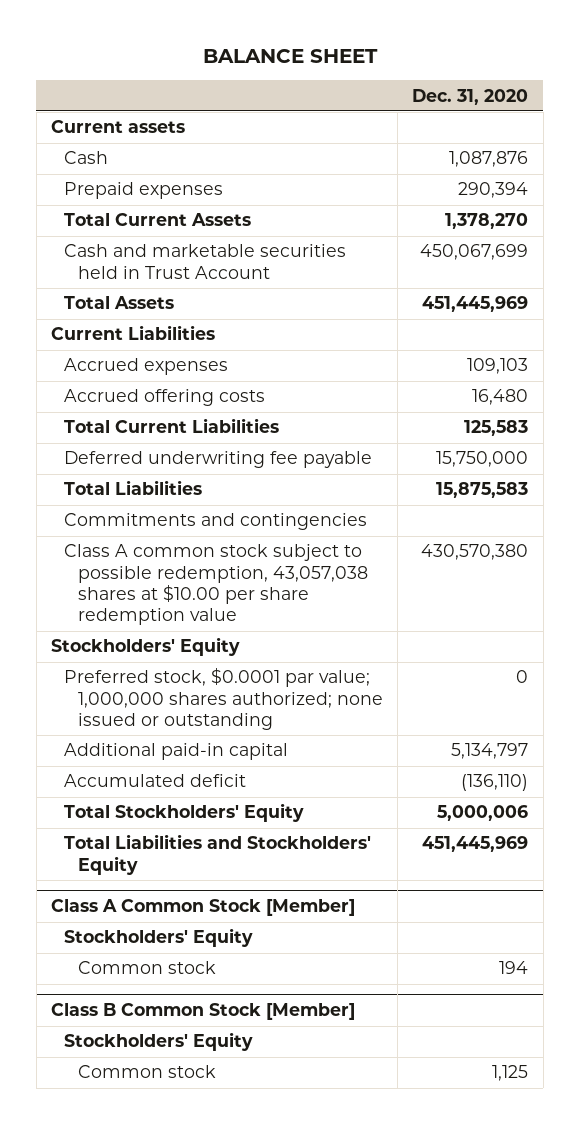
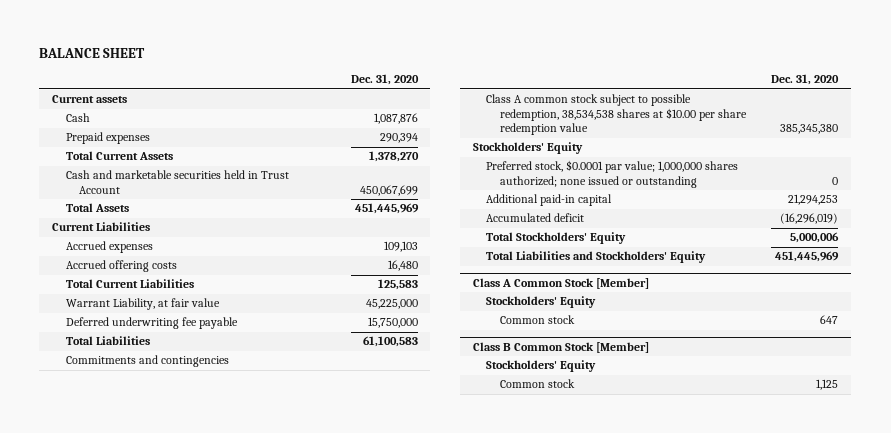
none -> [65,298,220,311] Warrant Liability, at fair value
[436,482,529,499] 15,875,583 -> [362,336,418,348] 61,100,583
[64,544,368,626] Class A common stock subject to possible redemption, 43,057,038 shares at $10.00 per share redemption value -> [486,94,747,136] Class A common stock subject to possible redemption, 38,534,538 shares at $10.00 per share redemption value
[421,544,529,561] 430,570,380 -> [780,124,839,135] 385,345,380
[451,743,529,760] 5,134,797 -> [788,194,839,206] 21,294,253
[461,774,529,792] (136,110) -> [780,213,839,225] (16,296,019)
[499,961,529,975] 194 -> [820,315,839,325] 647

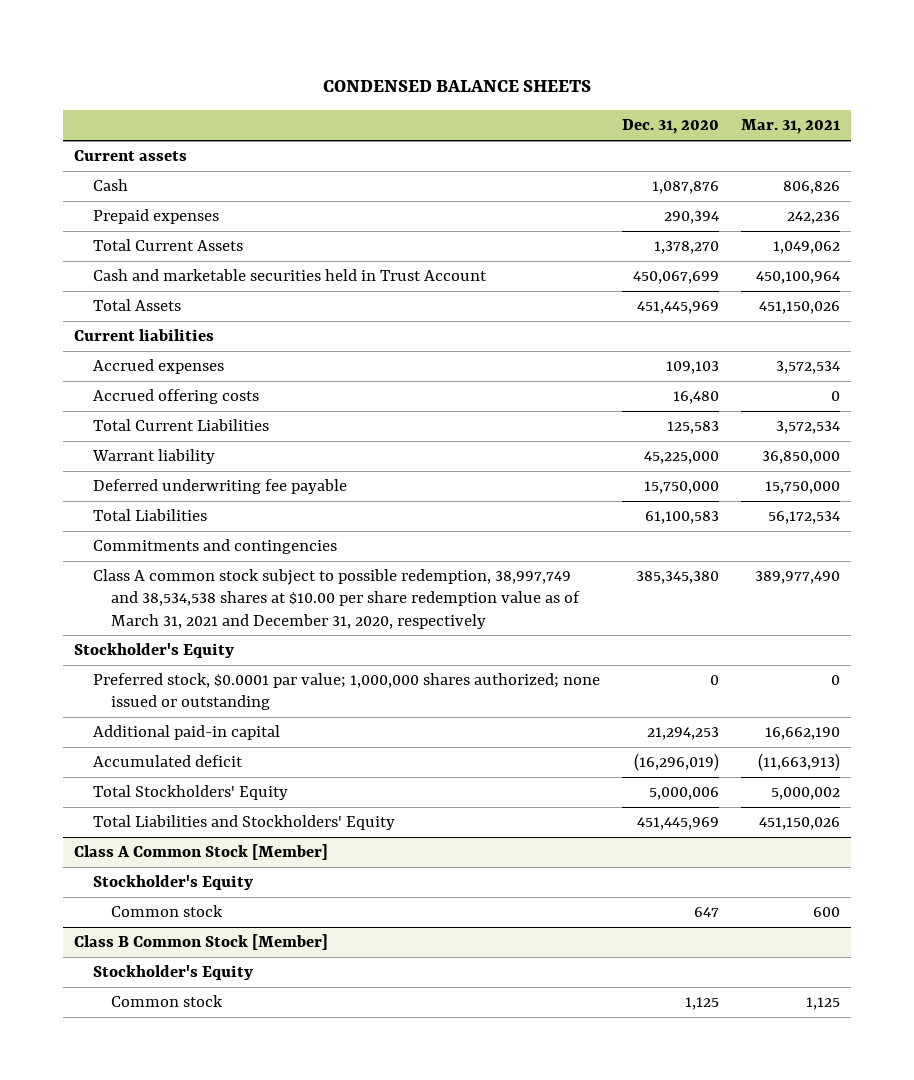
[39,48,146,59] BALANCE SHEET -> [323,79,592,92] CONDENSED BALANCE SHEETS
none -> [740,119,840,135] Mar. 31, 2021
[52,222,151,232] Current Liabilities -> [74,329,215,342] Current liabilities
[65,298,220,311] Warrant Liability, at fair value -> [91,449,215,465] Warrant liability
[486,94,747,136] Class A common stock subject to possible redemption, 38,534,538 shares at $10.00 per share redemption value -> [92,569,581,629] Class A common stock subject to possible redemption, 38,997,749 and 38,534,538 shares at $10.00 per share redemption value as of March 31, 2021 and December 31, 2020, respectively
[473,142,584,155] Stockholders' Equity -> [74,643,235,659] Stockholder's Equity
[486,296,597,309] Stockholders' Equity -> [92,875,253,891] Stockholder's Equity
[486,360,597,373] Stockholders' Equity -> [92,965,253,981] Stockholder's Equity

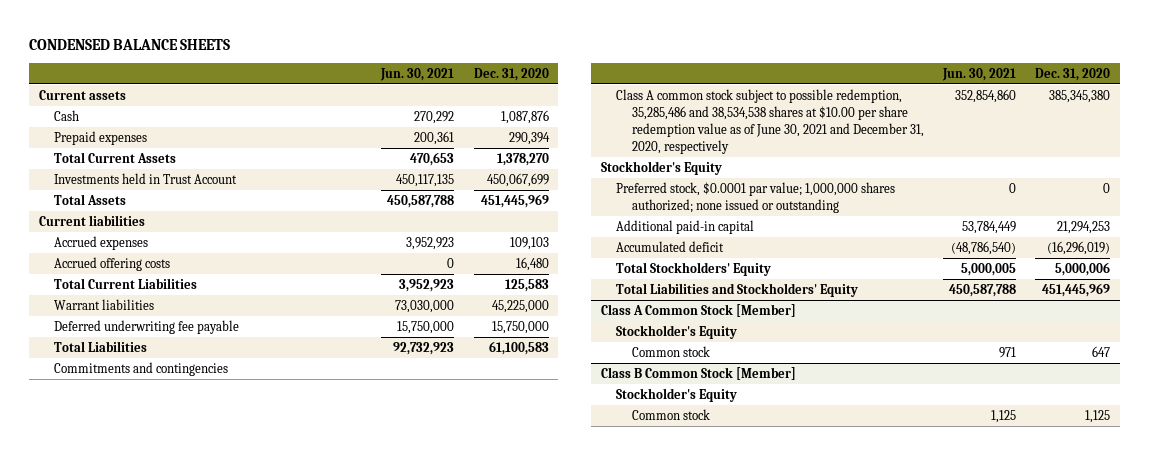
[740,119,840,135] Mar. 31, 2021 -> none
none -> [380,67,455,81] Jun. 30, 2021
[92,269,487,282] Cash and marketable securities held in Trust Account -> [54,172,238,184] Investments held in Trust Account
[91,449,215,465] Warrant liability -> [54,298,155,310] Warrant liabilities
[92,569,581,629] Class A common stock subject to possible redemption, 38,997,749 and 38,534,538 shares at $10.00 per share redemption value as of March 31, 2021 and December 31, 2020, respectively -> [616,88,924,154] Class A common stock subject to possible redemption, 35,285,486 and 38,534,538 shares at $10.00 per share redemption value as of June 30, 2021 and December 31, 2020, respectively

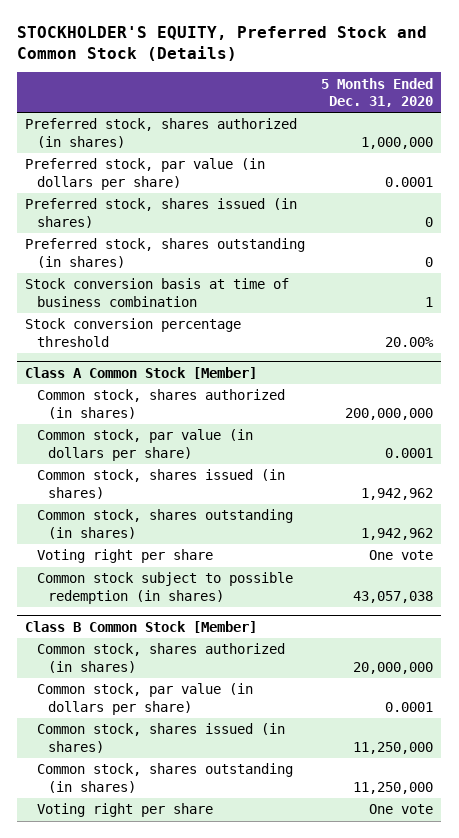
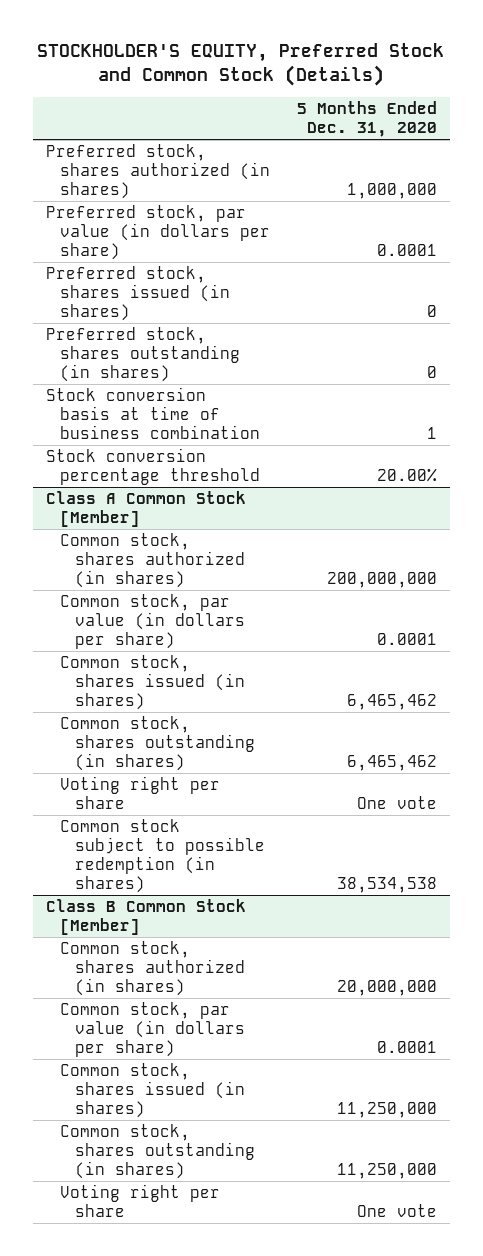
[361,487,434,500] 1,942,962 -> [346,693,437,710] 6,465,462
[361,527,434,540] 1,942,962 -> [346,754,437,771] 6,465,462
[353,590,434,603] 43,057,038 -> [336,876,437,893] 38,534,538

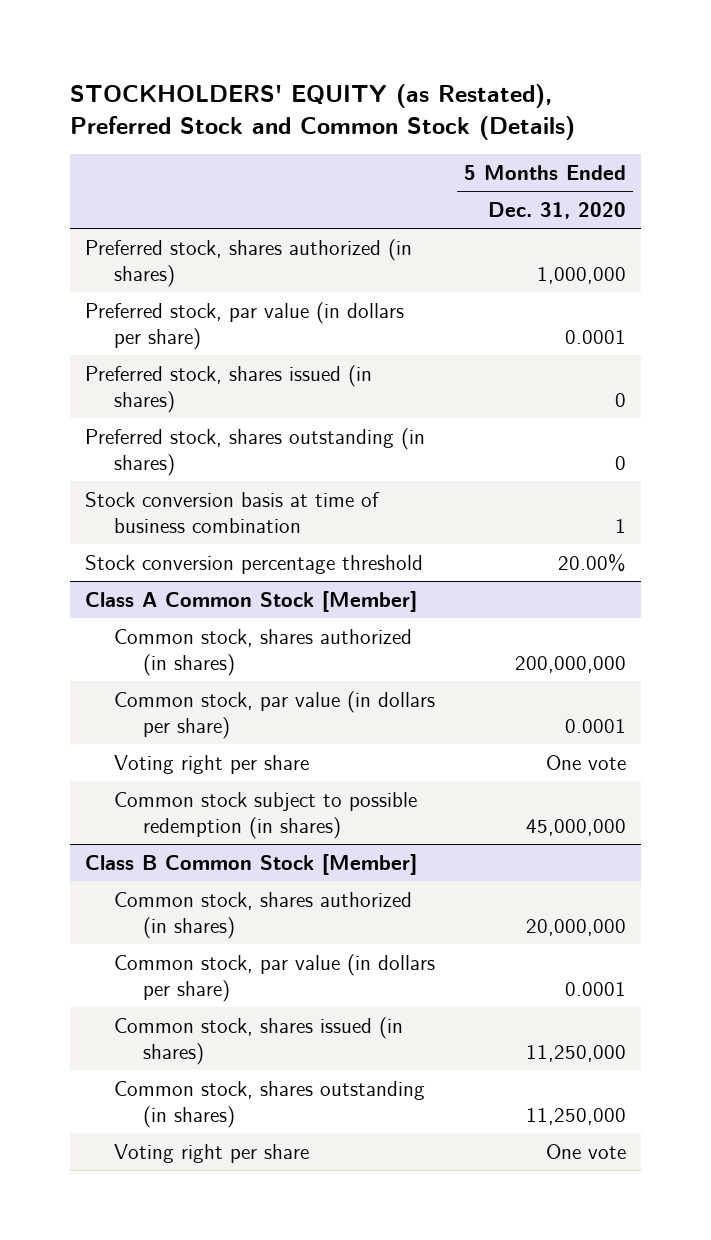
[37,43,445,87] STOCKHOLDER'S EQUITY, Preferred Stock and Common Stock (Details) -> [69,83,575,140] STOCKHOLDERS' EQUITY (as Restated), Preferred Stock and Common Stock (Details)
[60,655,245,710] Common stock, shares issued (in shares) -> none
[60,716,255,771] Common stock, shares outstanding (in shares) -> none
[336,876,437,893] 38,534,538 -> [526,818,627,836] 45,000,000

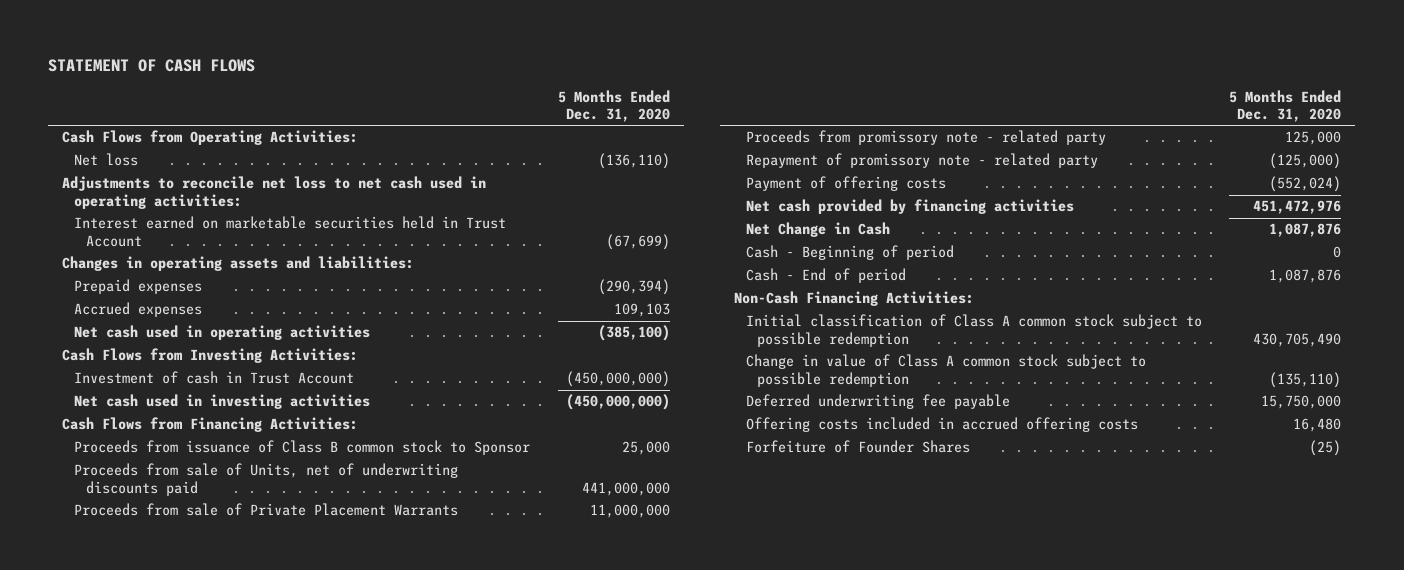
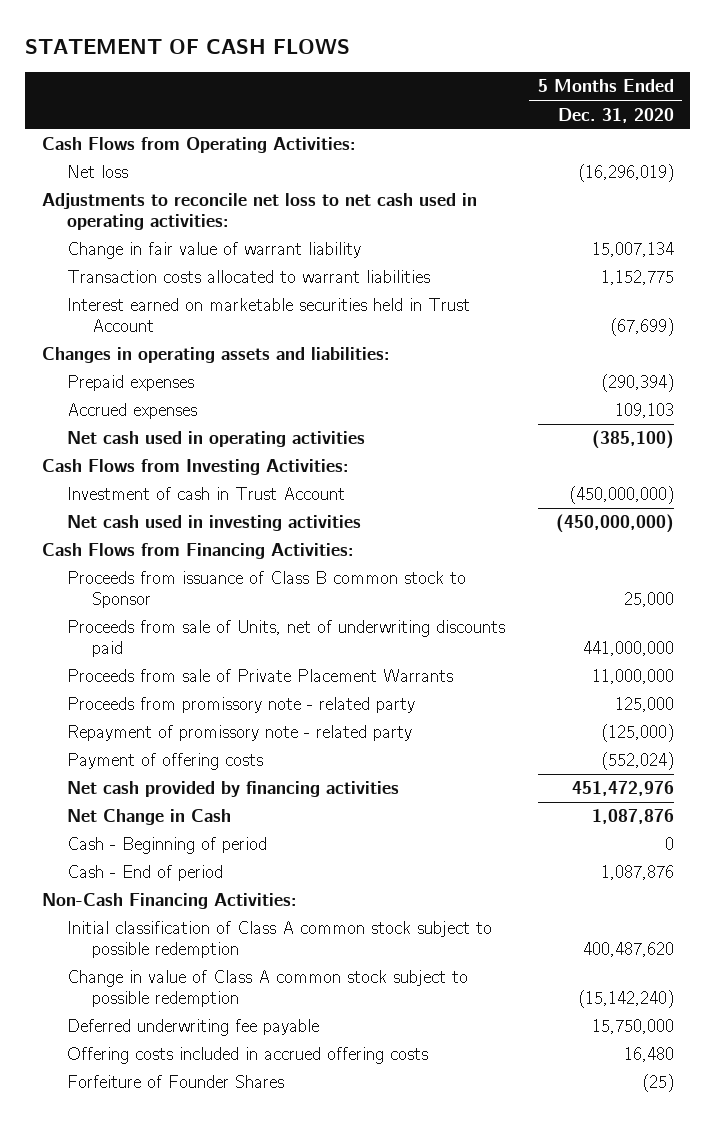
[597,153,670,170] (136,110) -> [577,164,674,183] (16,296,019)
none -> [67,242,362,260] Change in fair value of warrant liability
none -> [67,270,431,284] Transaction costs allocated to warrant liabilities
[1253,332,1342,347] 430,705,490 -> [582,942,674,958] 400,487,620
[1269,371,1342,388] (135,110) -> [577,990,674,1009] (15,142,240)

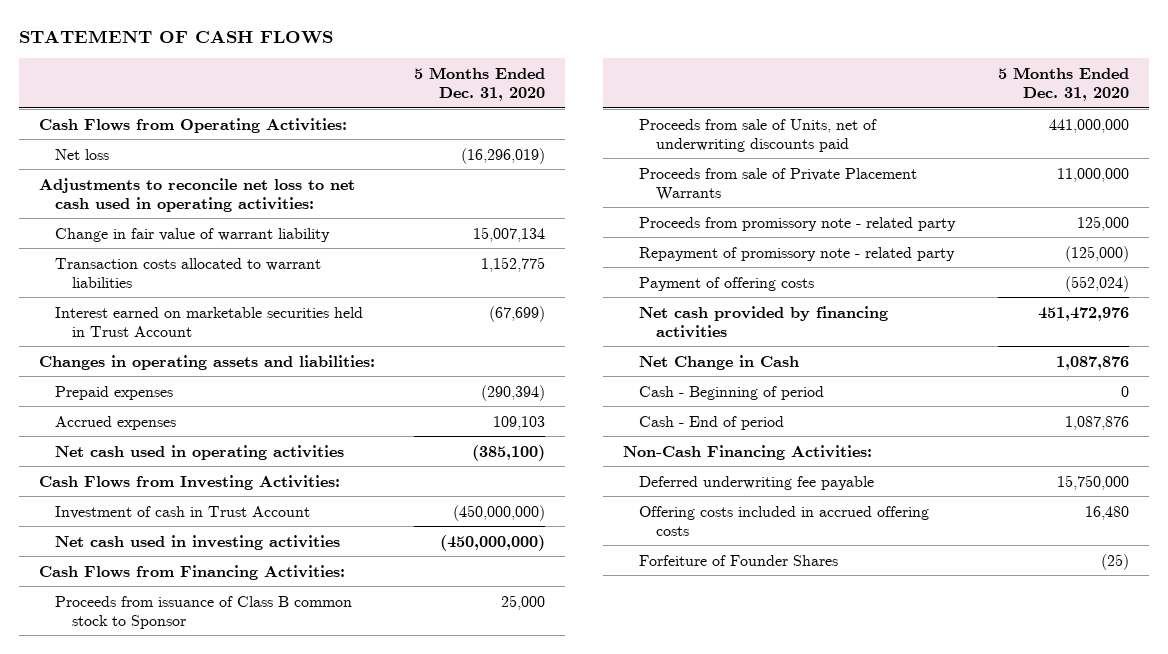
[67,921,493,959] Initial classification of Class A common stock subject to possible redemption -> none
[67,970,469,1008] Change in value of Class A common stock subject to possible redemption -> none

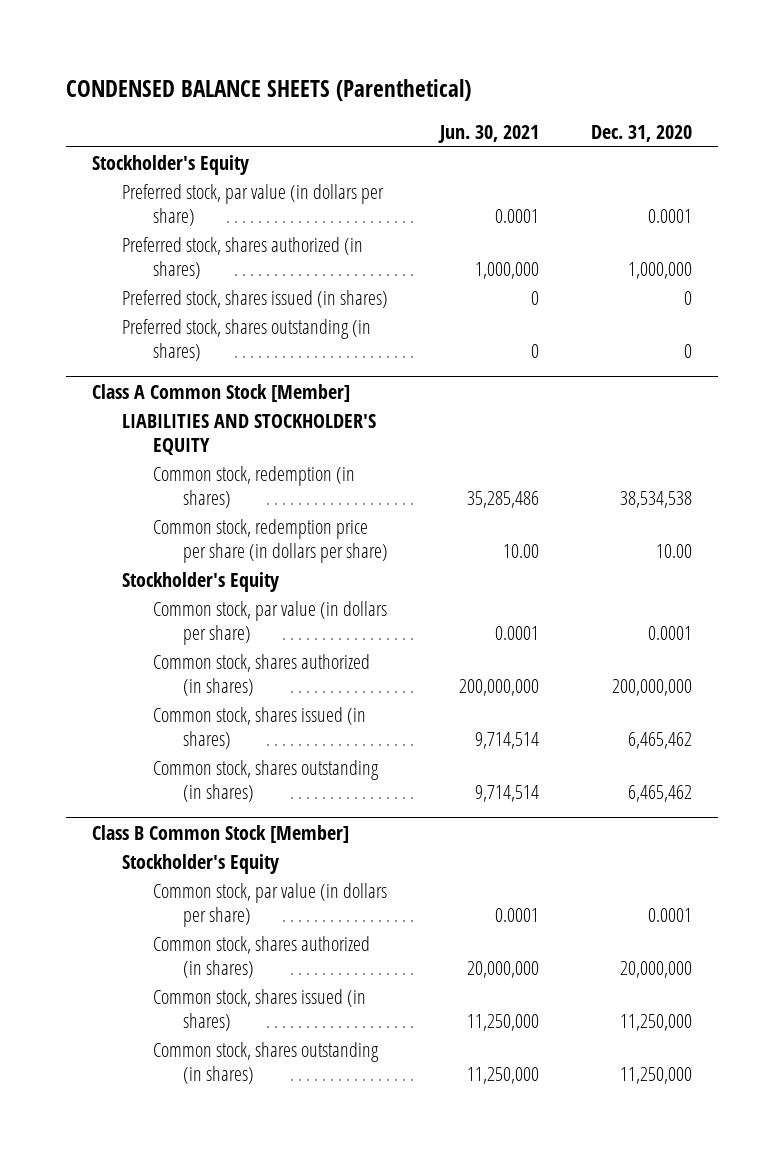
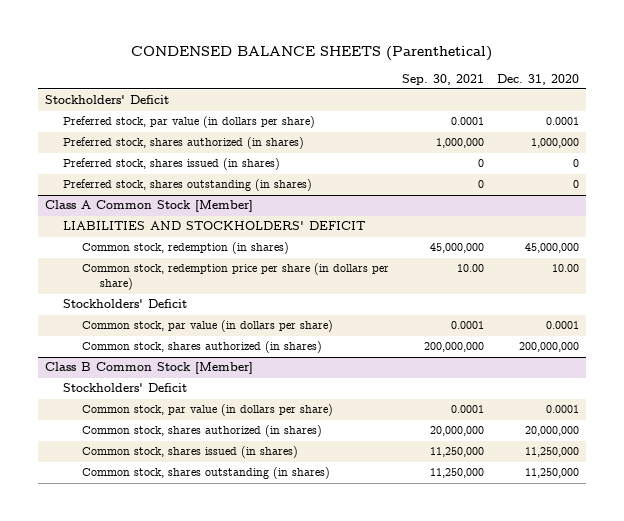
[438,125,540,144] Jun. 30, 2021 -> none
none -> [402,73,485,85] Sep. 30, 2021
[91,154,249,175] Stockholder's Equity -> [44,95,169,105] Stockholders' Deficit
[122,413,377,455] LIABILITIES AND STOCKHOLDER'S EQUITY -> [63,221,366,231] LIABILITIES AND STOCKHOLDERS' DEFICIT
[619,490,692,508] 38,534,538 -> [525,243,580,254] 45,000,000
[122,571,280,592] Stockholder's Equity -> [63,299,188,309] Stockholders' Deficit
[152,706,366,749] Common stock, shares issued (in shares) -> none
[152,759,379,802] Common stock, shares outstanding (in shares) -> none
[122,853,280,874] Stockholder's Equity -> [63,383,188,393] Stockholders' Deficit

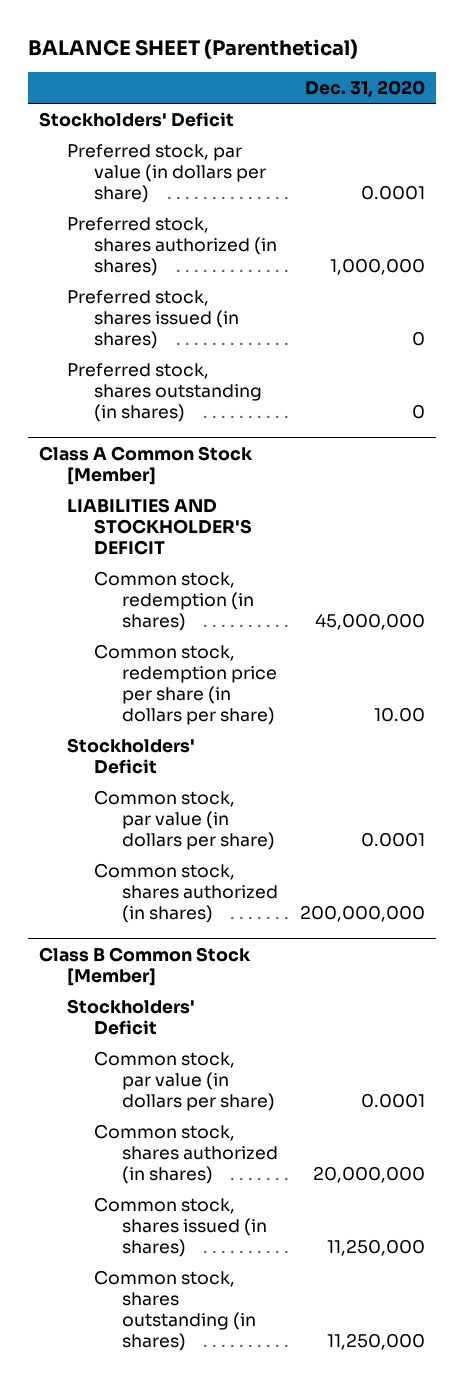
[131,46,493,62] CONDENSED BALANCE SHEETS (Parenthetical) -> [27,38,358,59] BALANCE SHEET (Parenthetical)
[402,73,485,85] Sep. 30, 2021 -> none
[63,221,366,231] LIABILITIES AND STOCKHOLDERS' DEFICIT -> [66,497,253,556] LIABILITIES AND STOCKHOLDER'S DEFICIT

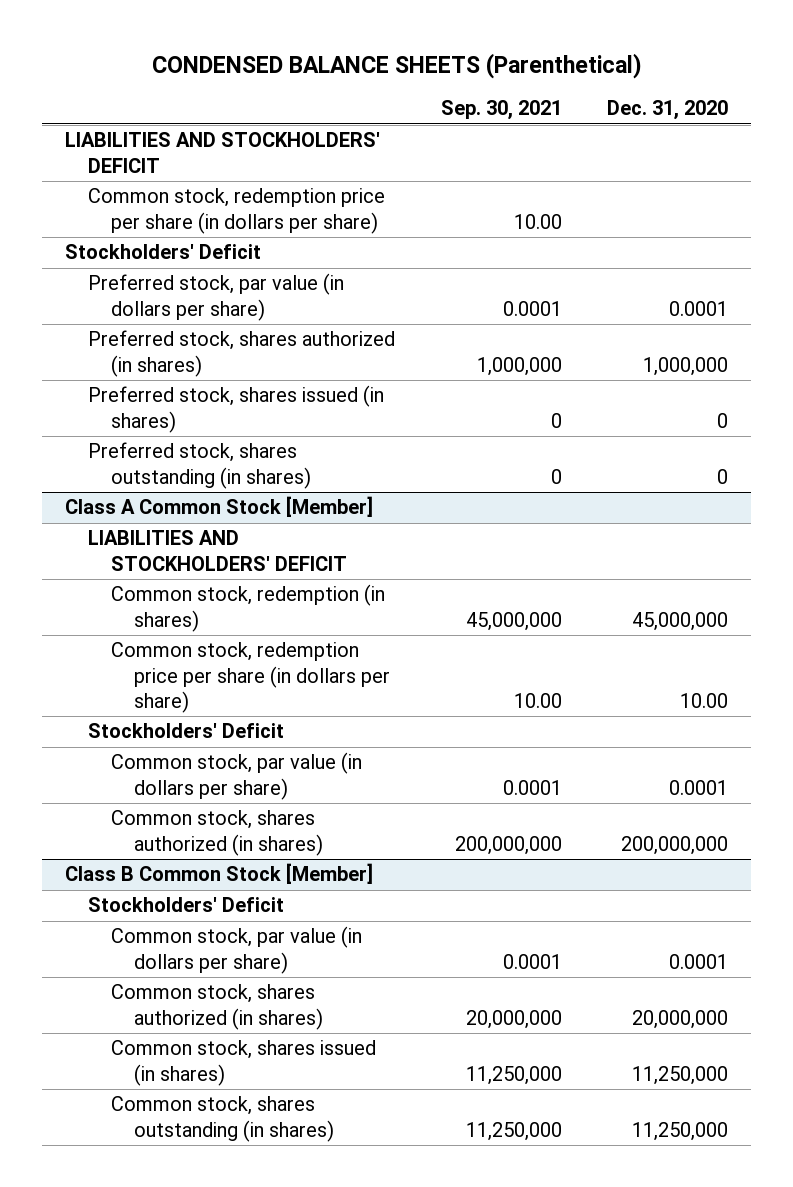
[27,38,358,59] BALANCE SHEET (Parenthetical) -> [151,52,642,79] CONDENSED BALANCE SHEETS (Parenthetical)
none -> [440,100,562,121] Sep. 30, 2021
none -> [64,132,380,173] LIABILITIES AND STOCKHOLDERS' DEFICIT
none -> [87,188,385,234] Common stock, redemption price per share (in dollars per share)
[66,497,253,556] LIABILITIES AND STOCKHOLDER'S DEFICIT -> [87,530,347,571] LIABILITIES AND STOCKHOLDERS' DEFICIT

